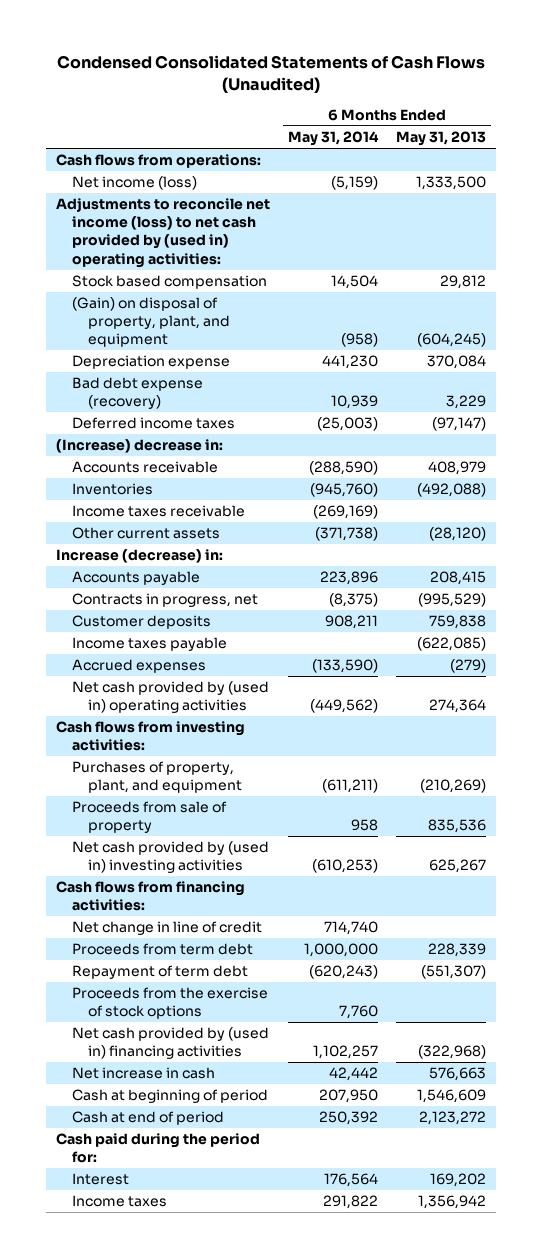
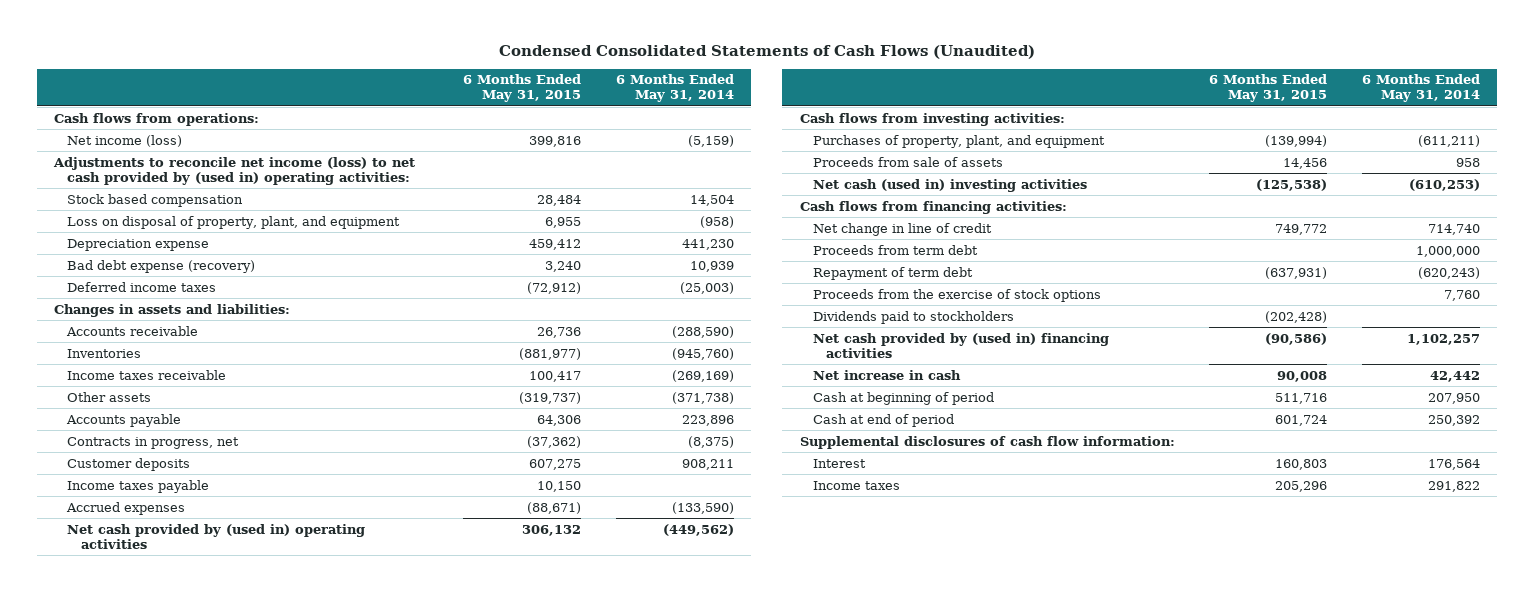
[396,131,487,147] May 31, 2013 -> none
none -> [463,74,582,103] 6 Months Ended May 31, 2015
[72,297,231,348] (Gain) on disposal of property, plant, and equipment -> [67,215,401,229] Loss on disposal of property, plant, and equipment
[55,439,223,454] (Increase) decrease in: -> none
none -> [53,303,290,317] Changes in assets and liabilities:
[55,549,223,564] Increase (decrease) in: -> none
[72,527,221,540] Other current assets -> [67,391,152,402] Other assets
[72,801,228,834] Proceeds from sale of property -> [813,156,1004,167] Proceeds from sale of assets
[72,841,270,874] Net cash provided by (used in) investing activities -> [813,178,1088,192] Net cash (used in) investing activities
none -> [813,310,1015,324] Dividends paid to stockholders
[55,1133,260,1164] Cash paid during the period for: -> none
none -> [799,435,1175,449] Supplemental disclosures of cash flow information:

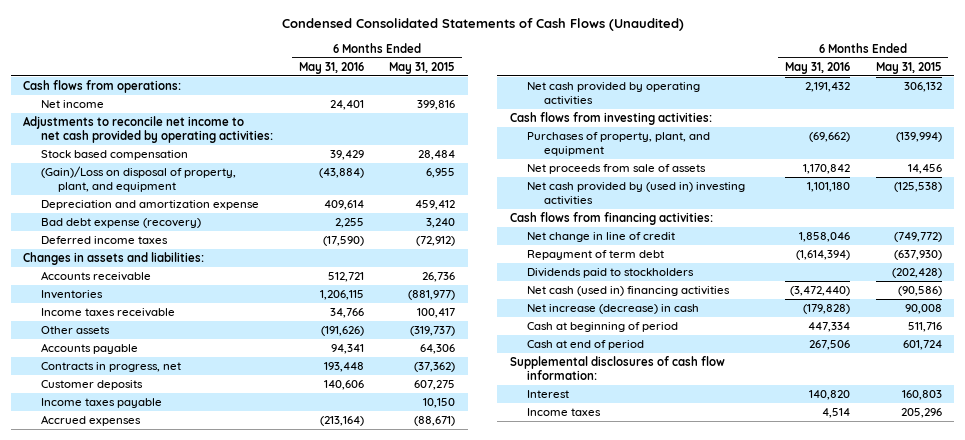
[615,74,734,103] 6 Months Ended May 31, 2014 -> none
none -> [298,61,364,74] May 31, 2016
[67,134,183,147] Net income (loss) -> [40,100,104,109] Net income
[52,156,415,185] Adjustments to reconcile net income (loss) to net cash provided by (used in) operating activities: -> [23,116,273,144] Adjustments to reconcile net income to net cash provided by operating activities:
[67,215,401,229] Loss on disposal of property, plant, and equipment -> [40,166,236,193] (Gain)/Loss on disposal of property, plant, and equipment
[67,238,210,251] Depreciation expense -> [40,200,259,211] Depreciation and amortization expense
[67,523,366,549] Net cash provided by (used in) operating activities -> [527,82,701,106] Net cash provided by operating activities
[813,156,1004,167] Proceeds from sale of assets -> [527,164,707,175] Net proceeds from sale of assets
[813,178,1088,192] Net cash (used in) investing activities -> [527,182,746,206] Net cash provided by (used in) investing activities
[813,244,979,255] Proceeds from term debt -> none
[813,288,1102,302] Proceeds from the exercise of stock options -> none
[1275,223,1328,235] 749,772 -> [893,232,942,243] (749,772)
[1265,266,1328,279] (637,931) -> [893,250,942,261] (637,930)
[813,332,1110,358] Net cash provided by (used in) financing activities -> [527,286,731,297] Net cash (used in) financing activities
[813,369,962,380] Net increase in cash -> [527,304,700,315] Net increase (decrease) in cash

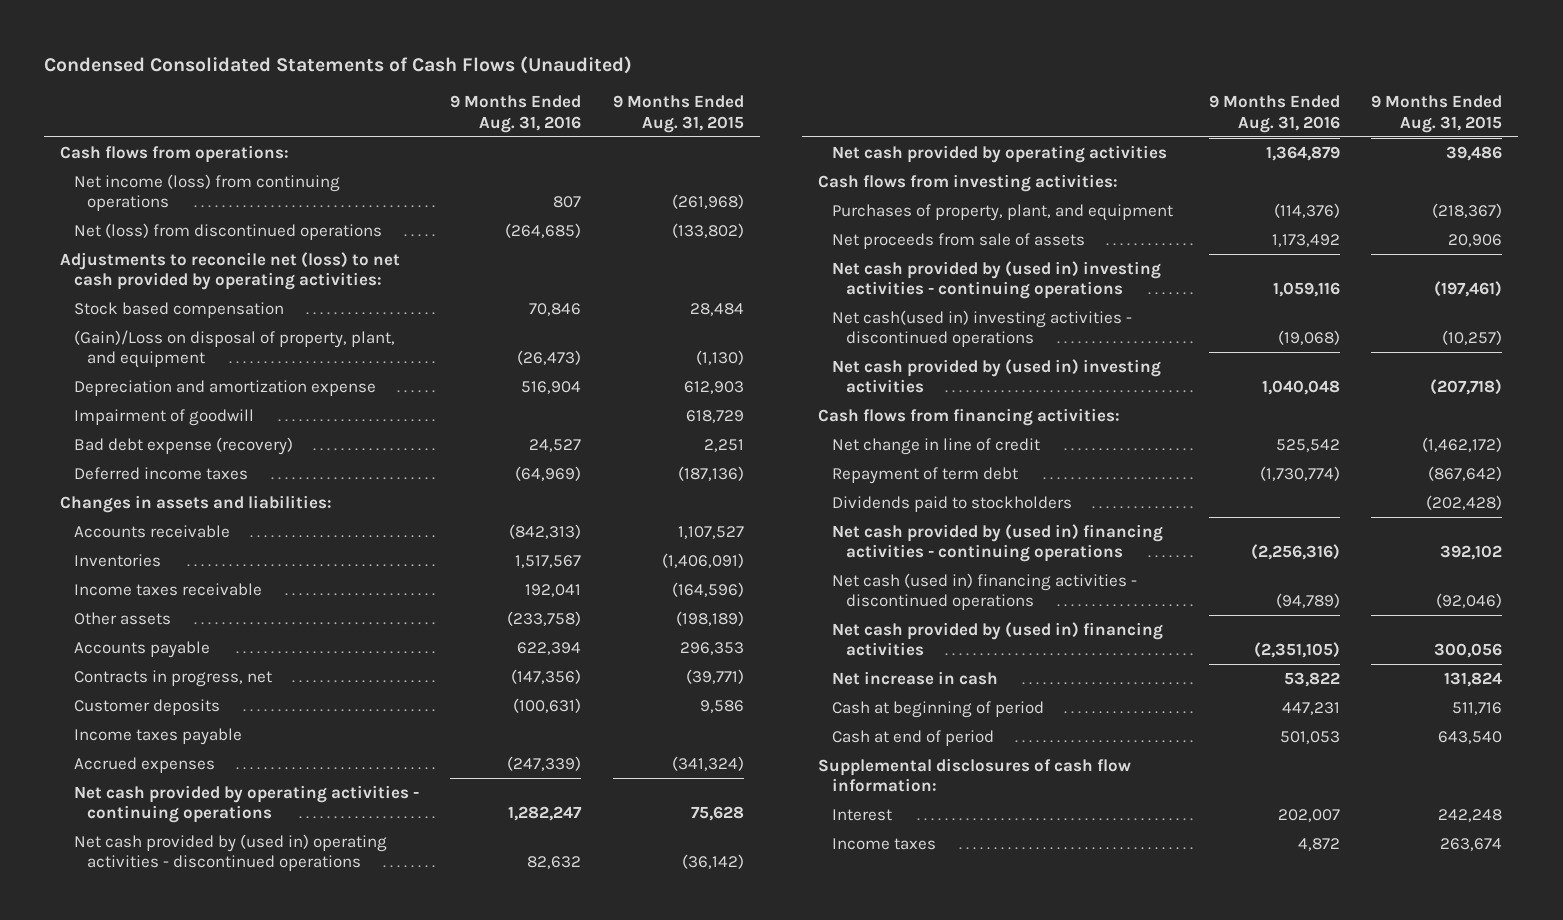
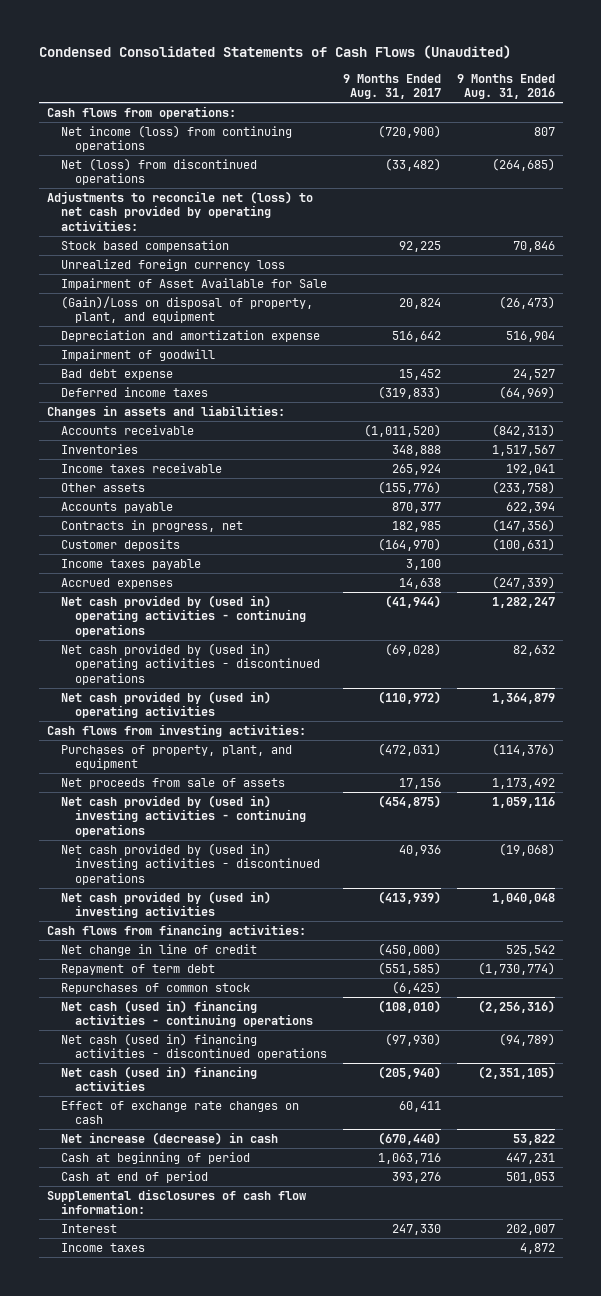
[613,95,745,133] 9 Months Ended Aug. 31, 2015 -> none
none -> [342,73,441,100] 9 Months Ended Aug. 31, 2017
none -> [60,258,285,271] Unrealized foreign currency loss
none -> [60,277,327,290] Impairment of Asset Available for Sale
[73,436,293,455] Bad debt expense (recovery) -> [60,368,173,380] Bad debt expense
[73,784,419,824] Net cash provided by operating activities - continuing operations -> [60,594,307,637] Net cash provided by (used in) operating activities - continuing operations
[831,144,1167,163] Net cash provided by operating activities -> [60,690,271,719] Net cash provided by (used in) operating activities
[831,309,1132,348] Net cash(used in) investing activities - discontinued operations -> [60,842,321,885] Net cash provided by (used in) investing activities - discontinued operations
[831,495,1072,512] Dividends paid to stockholders -> none
none -> [60,982,250,994] Repurchases of common stock
[831,523,1163,563] Net cash provided by (used in) financing activities - continuing operations -> [60,999,314,1028] Net cash (used in) financing activities - continuing operations
[831,621,1163,657] Net cash provided by (used in) financing activities -> [60,1065,257,1092] Net cash (used in) financing activities
none -> [60,1100,299,1125] Effect of exchange rate changes on cash
[831,670,998,685] Net increase in cash -> [60,1131,278,1145] Net increase (decrease) in cash

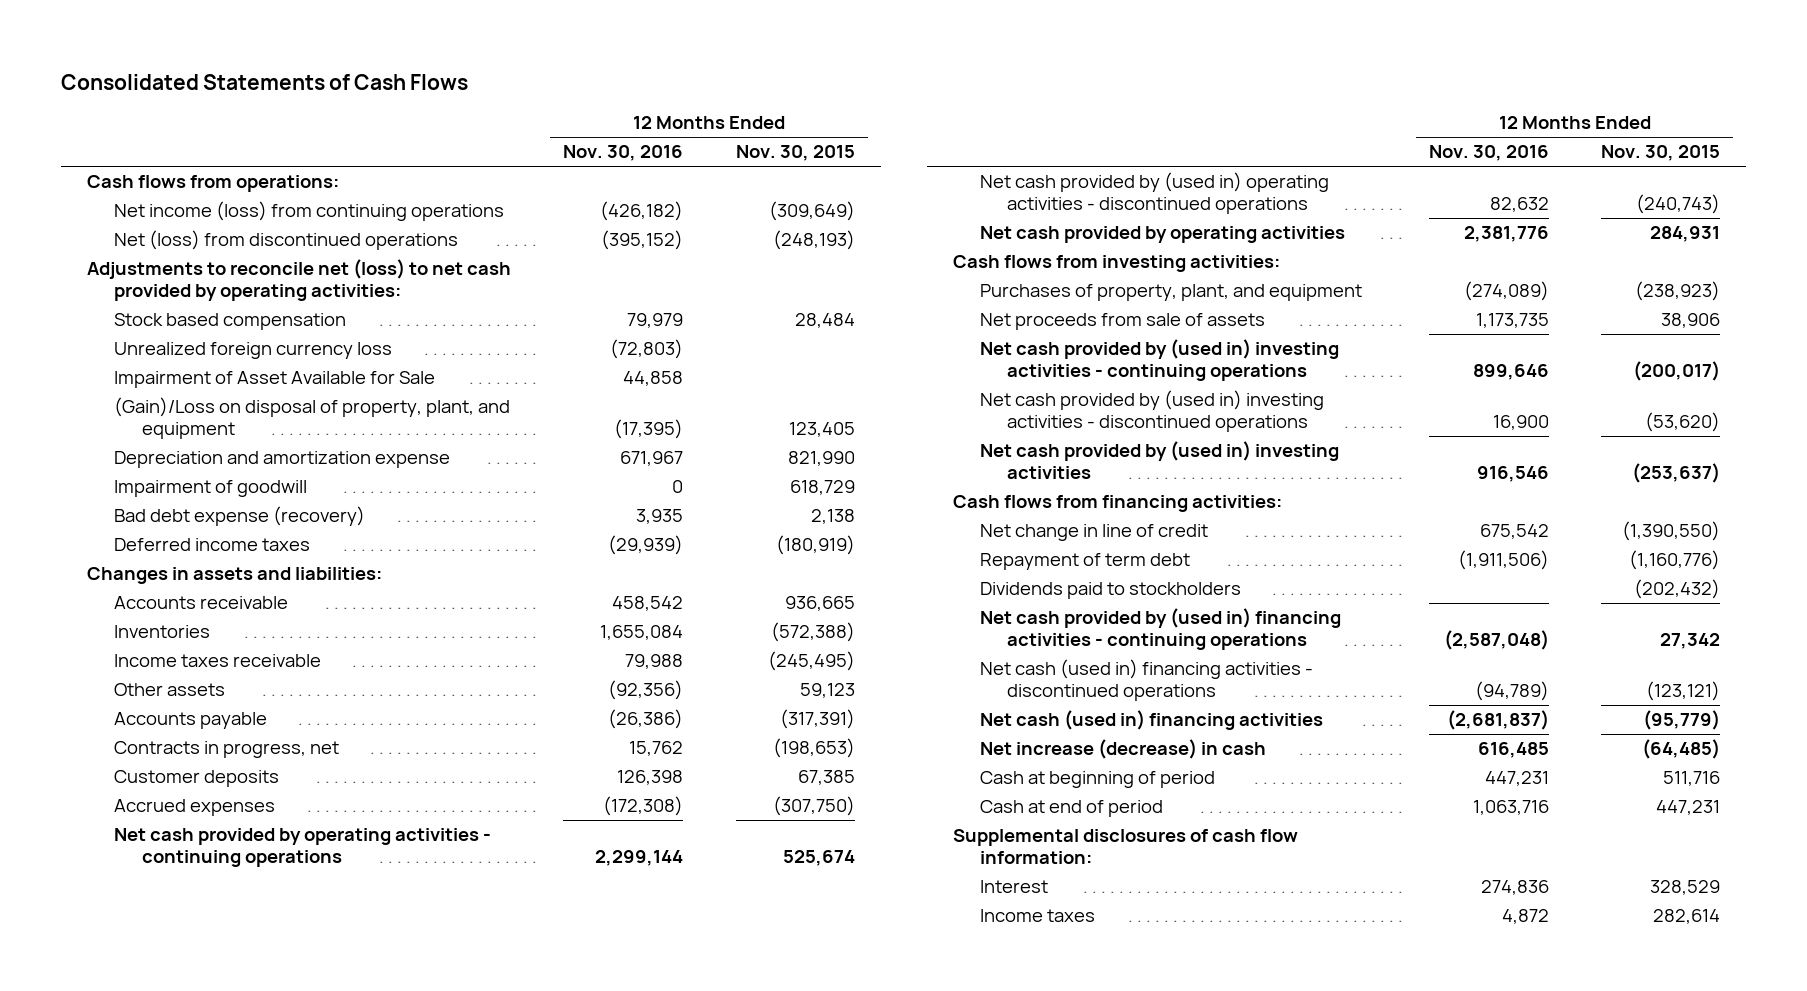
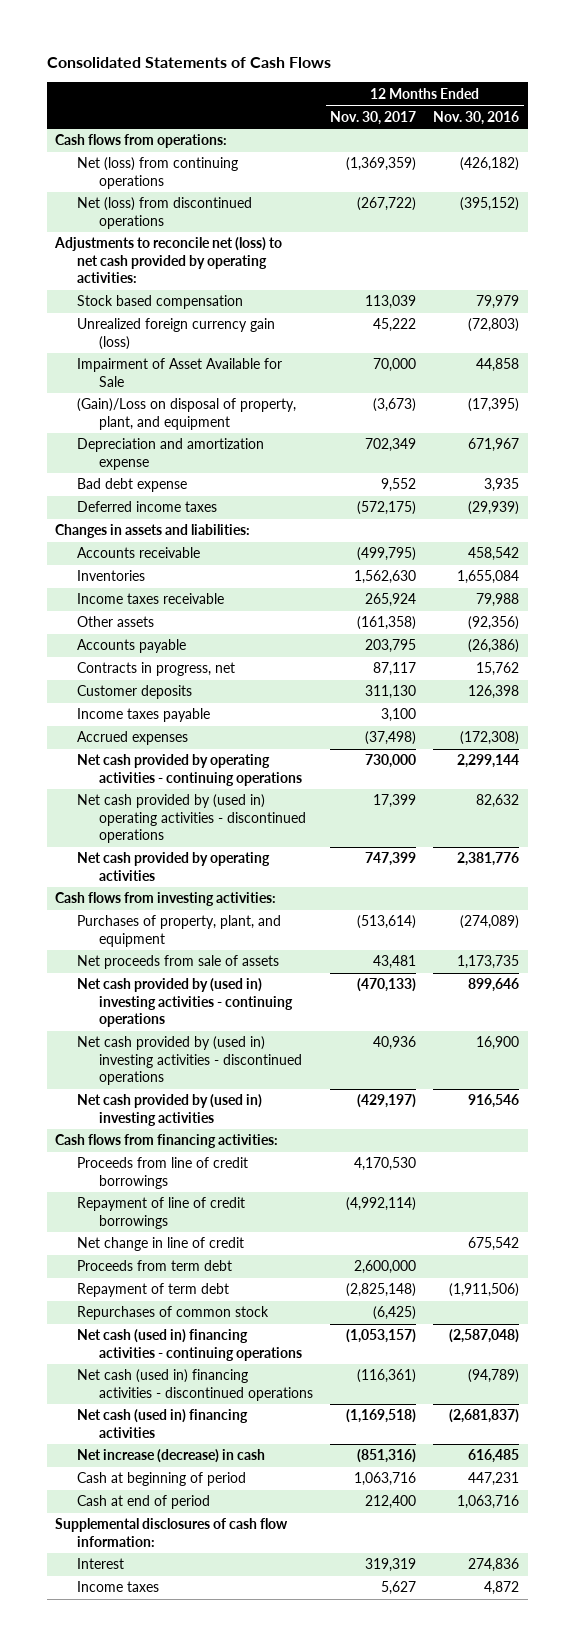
[735,145,855,162] Nov. 30, 2015 -> none
none -> [330,110,417,125] Nov. 30, 2017
[114,201,505,222] Net income (loss) from continuing operations -> [77,157,239,189] Net (loss) from continuing operations
[114,342,393,360] Unrealized foreign currency loss -> [77,318,276,350] Unrealized foreign currency gain (loss)
[114,480,308,498] Impairment of goodwill -> none
[114,506,366,527] Bad debt expense (recovery) -> [77,478,188,493] Bad debt expense
none -> [77,708,211,723] Income taxes payable
none -> [77,1157,249,1189] Proceeds from line of credit borrowings
none -> [77,1197,246,1229] Repayment of line of credit borrowings
none -> [77,1260,233,1272] Proceeds from term debt
[980,582,1242,600] Dividends paid to stockholders -> none
none -> [77,1306,270,1321] Repurchases of common stock
[980,608,1342,651] Net cash provided by (used in) financing activities - continuing operations -> [77,1329,302,1361] Net cash (used in) financing activities - continuing operations

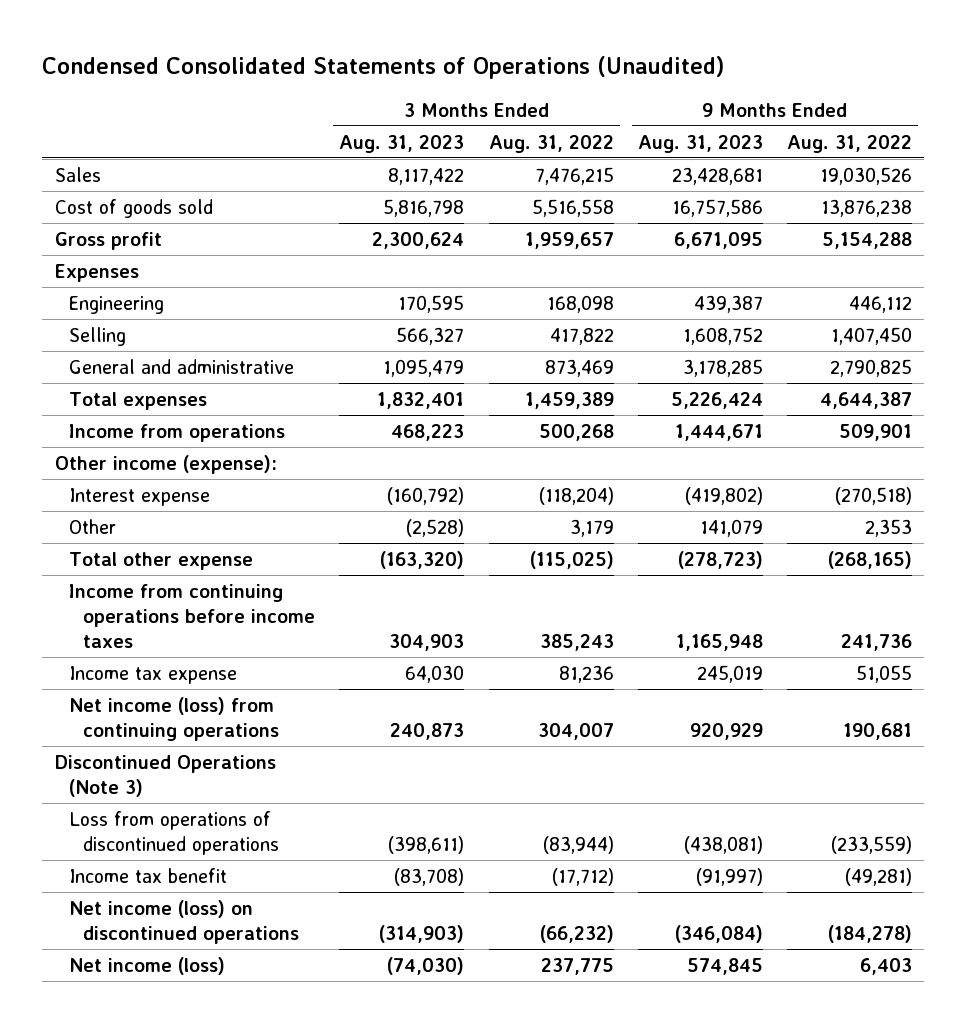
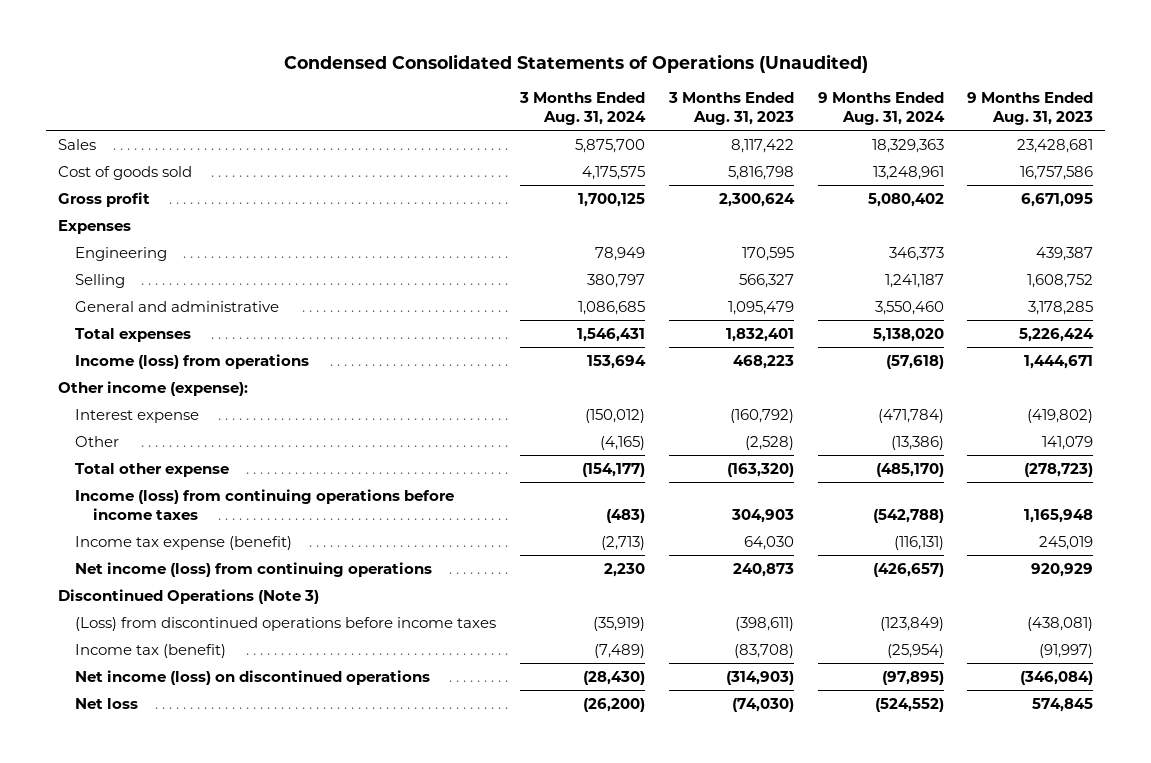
[488,134,614,153] Aug. 31, 2022 -> none
[787,134,913,153] Aug. 31, 2022 -> none
none -> [518,92,646,126] 3 Months Ended Aug. 31, 2024
none -> [817,92,945,126] 9 Months Ended Aug. 31, 2024
[68,423,285,442] Income from operations -> [75,353,310,369] Income (loss) from operations
[68,583,316,648] Income from continuing operations before income taxes -> [75,488,455,520] Income (loss) from continuing operations before income taxes
[68,665,237,684] Income tax expense -> [75,535,293,550] Income tax expense (benefit)
[68,810,280,855] Loss from operations of discontinued operations -> [75,616,497,631] (Loss) from discontinued operations before income taxes
[68,867,227,883] Income tax benefit -> [75,643,227,658] Income tax (benefit)
[68,956,225,975] Net income (loss) -> [75,697,139,709] Net loss

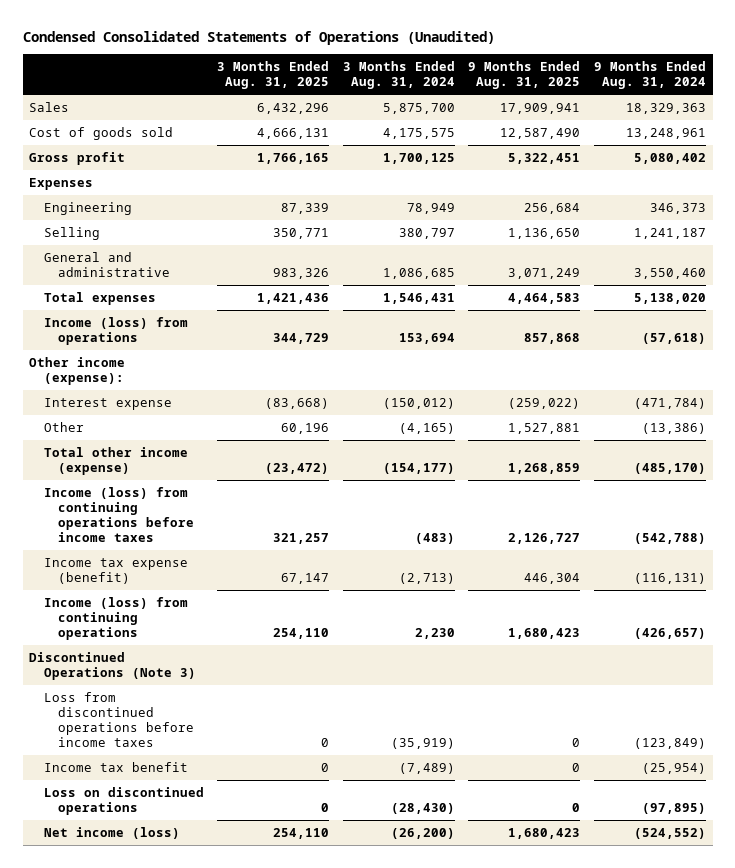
[667,92,794,126] 3 Months Ended Aug. 31, 2023 -> none
[967,92,1094,126] 9 Months Ended Aug. 31, 2023 -> none
none -> [217,61,330,90] 3 Months Ended Aug. 31, 2025
none -> [468,61,581,90] 9 Months Ended Aug. 31, 2025
[75,462,230,477] Total other expense -> [43,446,188,475] Total other income (expense)
[75,561,433,577] Net income (loss) from continuing operations -> [43,596,188,641] Income (loss) from continuing operations
[75,616,497,631] (Loss) from discontinued operations before income taxes -> [43,691,195,748] Loss from discontinued operations before income taxes
[75,643,227,658] Income tax (benefit) -> [43,761,188,772] Income tax benefit
[75,669,431,685] Net income (loss) on discontinued operations -> [43,786,204,815] Loss on discontinued operations
[75,697,139,709] Net loss -> [43,826,180,839] Net income (loss)

